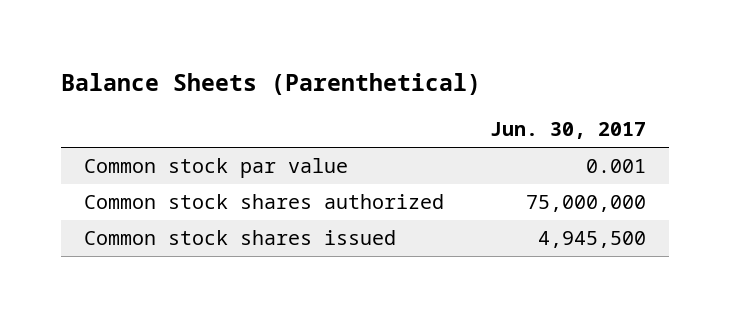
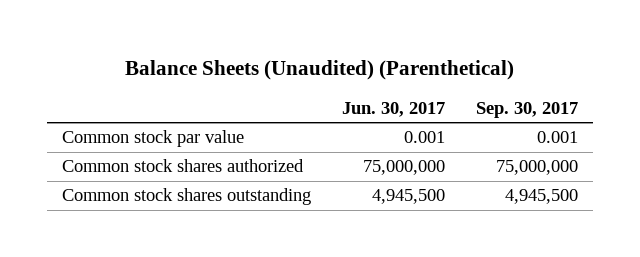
[60,73,481,96] Balance Sheets (Parenthetical) -> [125,60,515,81] Balance Sheets (Unaudited) (Parenthetical)
none -> [475,102,578,119] Sep. 30, 2017
[83,230,396,246] Common stock shares issued -> [62,188,312,206] Common stock shares outstanding

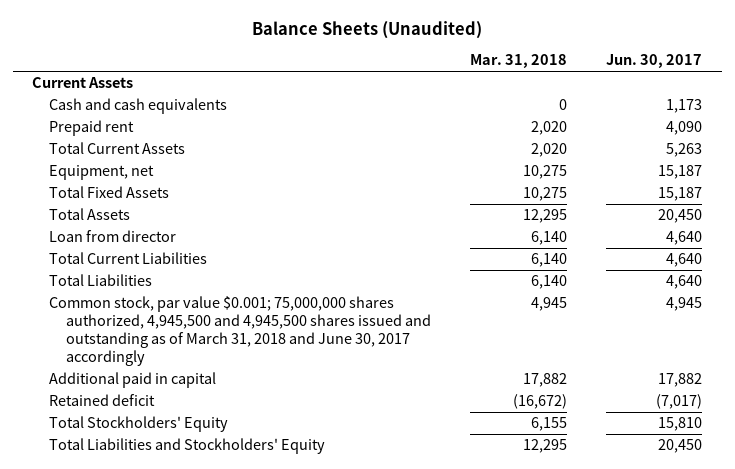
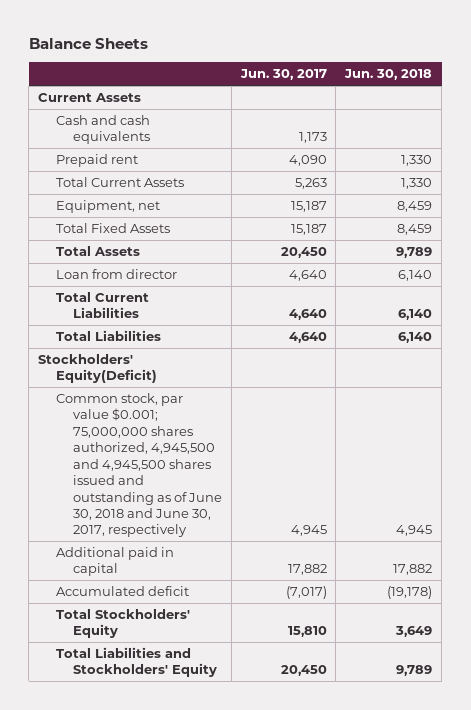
[252,20,483,39] Balance Sheets (Unaudited) -> [28,38,148,50] Balance Sheets
[470,54,568,69] Mar. 31, 2018 -> none
none -> [344,69,433,81] Jun. 30, 2018
none -> [38,354,157,384] Stockholders' Equity(Deficit)
[49,296,432,367] Common stock, par value $0.001; 75,000,000 shares authorized, 4,945,500 and 4,945,500 shares issued and outstanding as of March 31, 2018 and June 30, 2017 accordingly -> [55,393,222,538] Common stock, par value $0.001; 75,000,000 shares authorized, 4,945,500 and 4,945,500 shares issued and outstanding as of June 30, 2018 and June 30, 2017, respectively
[49,394,156,407] Retained deficit -> [55,586,189,597] Accumulated deficit

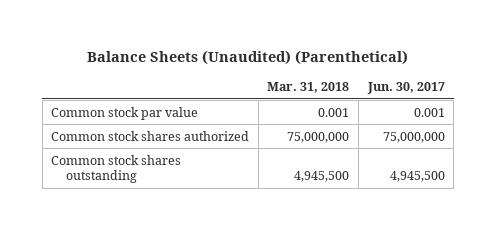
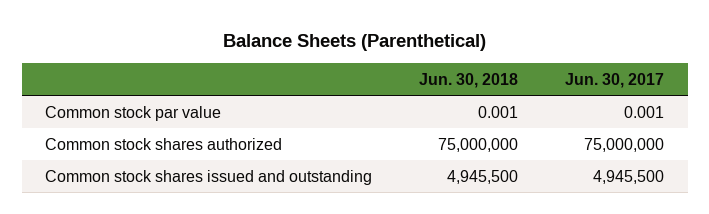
[86,49,408,65] Balance Sheets (Unaudited) (Parenthetical) -> [222,33,486,51] Balance Sheets (Parenthetical)
[267,82,350,94] Mar. 31, 2018 -> none
none -> [419,72,519,88] Jun. 30, 2018
[51,154,182,184] Common stock shares outstanding -> [45,169,373,185] Common stock shares issued and outstanding

